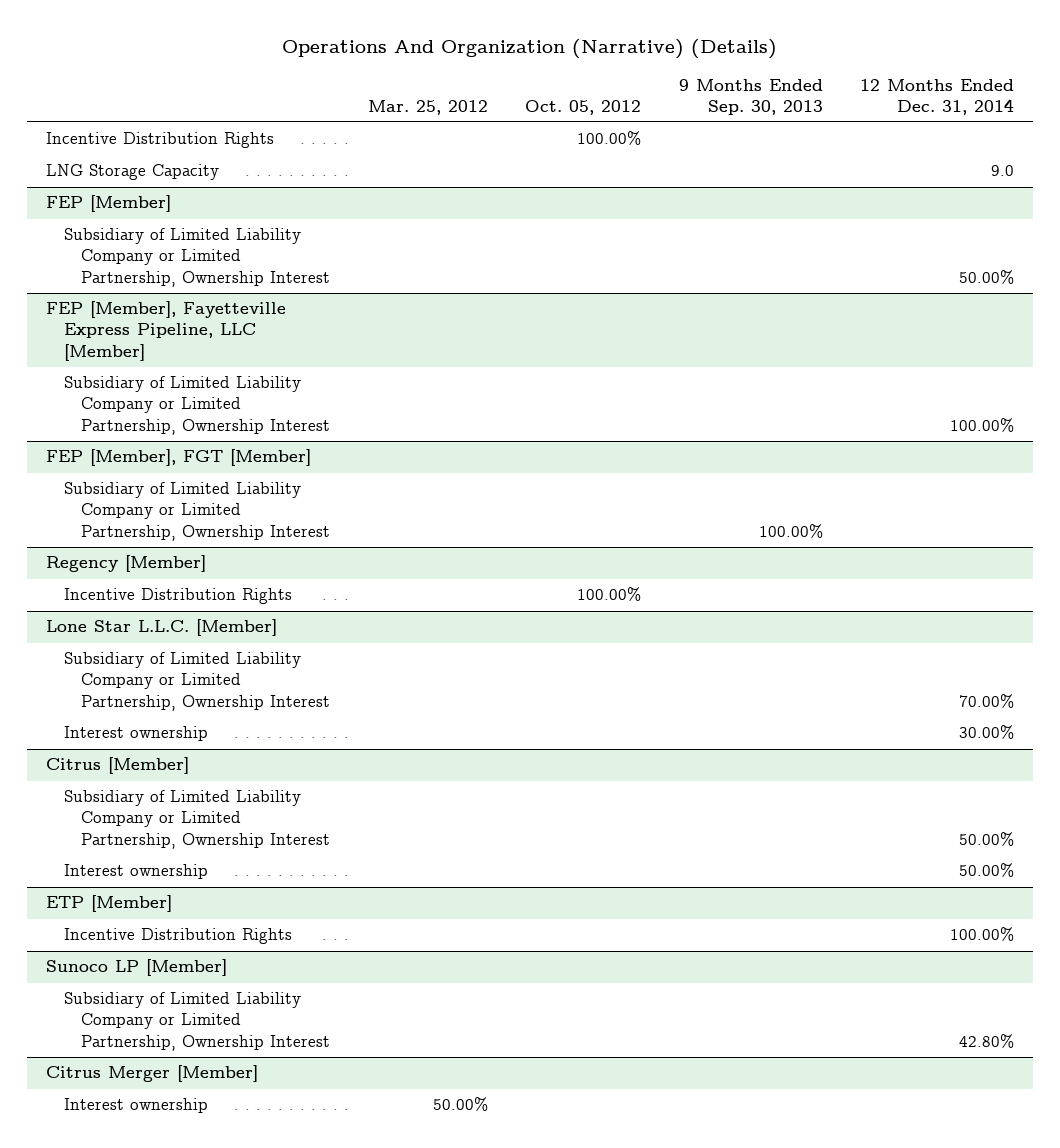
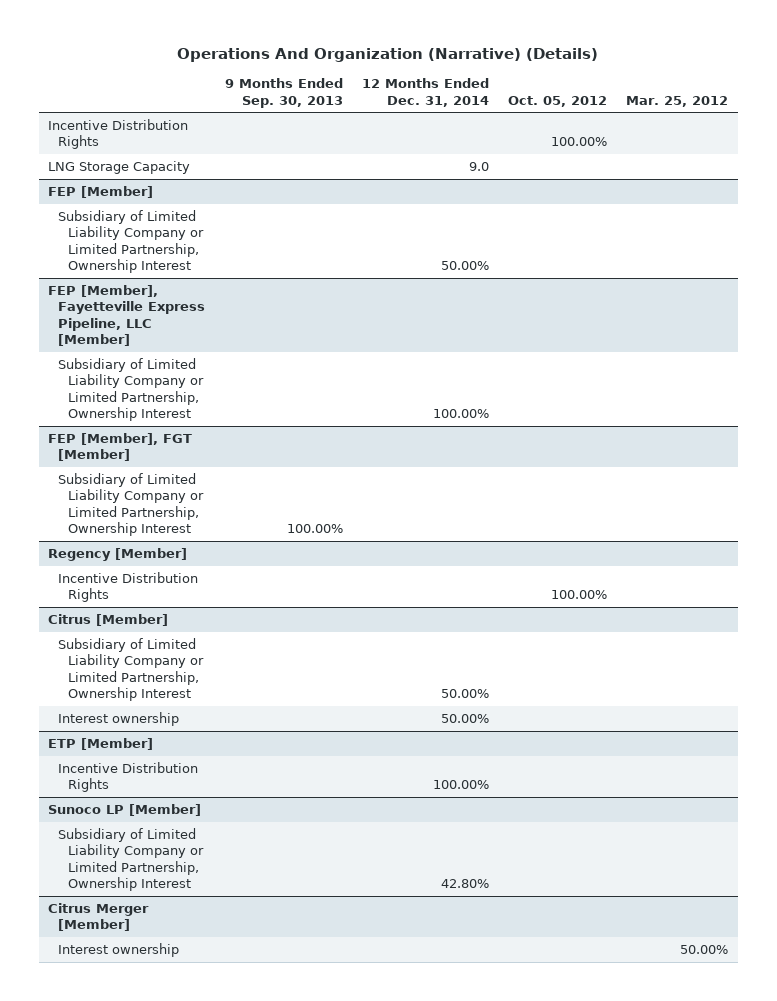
[46,619,278,637] Lone Star L.L.C. [Member] -> none
[63,652,331,711] Subsidiary of Limited Liability Company or Limited Partnership, Ownership Interest -> none
[63,726,208,742] Interest ownership -> none

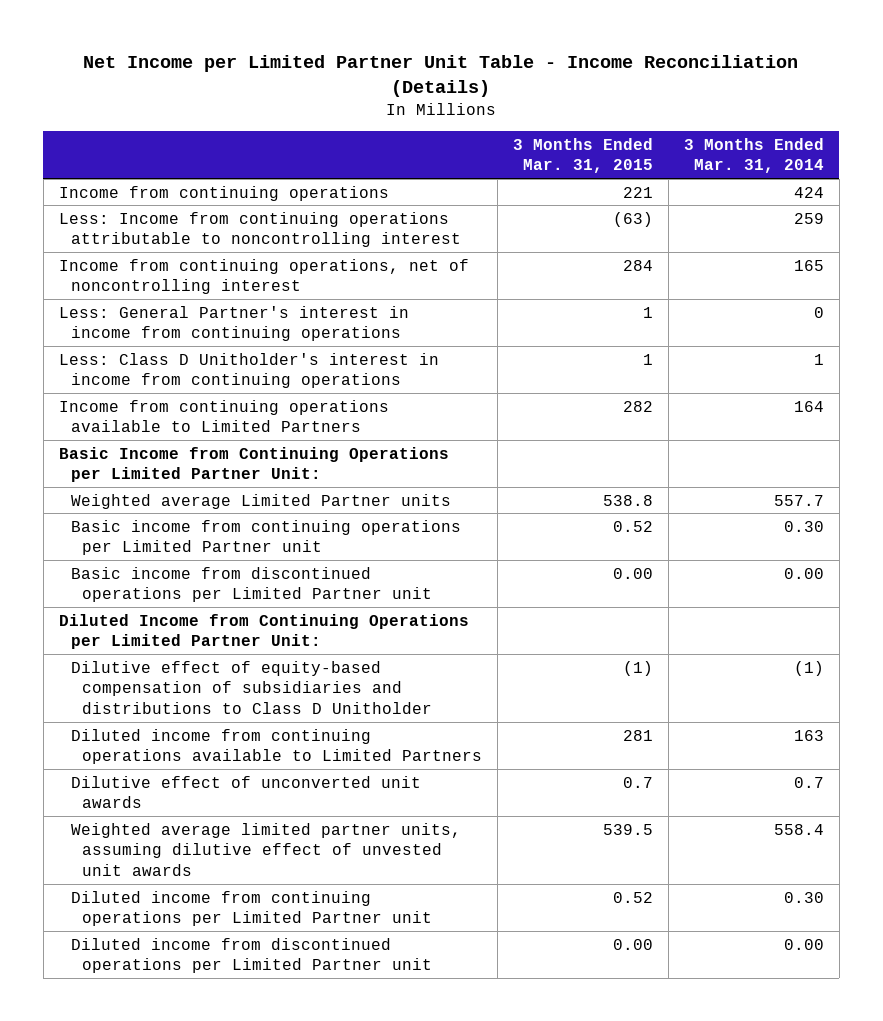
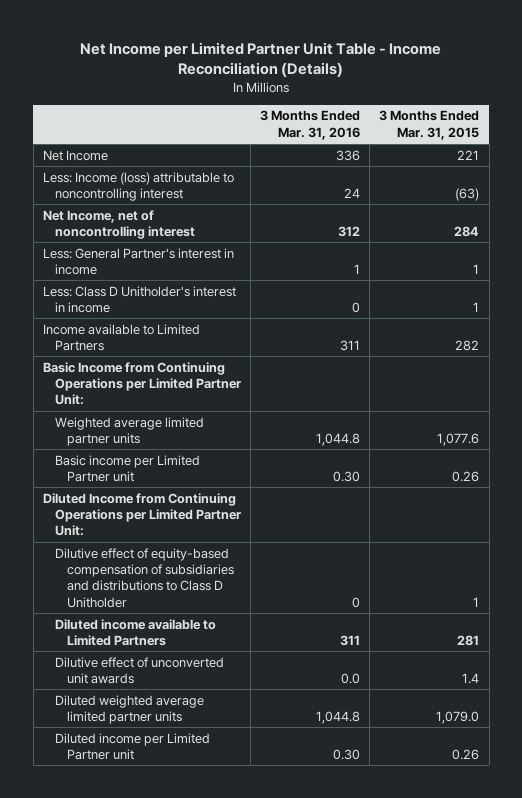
[684,137,825,174] 3 Months Ended Mar. 31, 2014 -> none
none -> [260,110,361,140] 3 Months Ended Mar. 31, 2016
[58,185,389,201] Income from continuing operations -> [43,149,109,161] Net Income
[58,211,461,248] Less: Income from continuing operations attributable to noncontrolling interest -> [43,171,235,202] Less: Income (loss) attributable to noncontrolling interest
[58,258,469,295] Income from continuing operations, net of noncontrolling interest -> [43,209,195,240] Net Income, net of noncontrolling interest
[58,305,409,342] Less: General Partner's interest in income from continuing operations -> [43,247,235,276] Less: General Partner's interest in income
[58,352,439,389] Less: Class D Unitholder's interest in income from continuing operations -> [43,285,237,314] Less: Class D Unitholder's interest in income
[58,399,389,433] Income from continuing operations available to Limited Partners -> [43,323,201,352] Income available to Limited Partners
[70,566,433,603] Basic income from discontinued operations per Limited Partner unit -> none
[70,493,451,509] Weighted average Limited Partner units -> [54,416,204,447] Weighted average limited partner units
[603,494,654,506] 538.8 -> [437,433,480,447] 1,077.6
[70,519,461,556] Basic income from continuing operations per Limited Partner unit -> [54,454,200,483] Basic income per Limited Partner unit
[613,520,654,532] 0.52 -> [452,471,480,483] 0.26
[70,937,433,974] Diluted income from discontinued operations per Limited Partner unit -> none
[623,660,654,676] (1) -> [473,596,480,607] 1
[70,728,483,765] Diluted income from continuing operations available to Limited Partners -> [54,618,216,647] Diluted income available to Limited Partners
[623,776,654,788] 0.7 -> [462,673,480,685] 1.4
[70,822,461,876] Weighted average limited partner units, assuming dilutive effect of unvested unit awards -> [54,694,204,725] Diluted weighted average limited partner units
[603,823,654,835] 539.5 -> [436,711,480,725] 1,079.0
[70,890,433,927] Diluted income from continuing operations per Limited Partner unit -> [54,732,210,761] Diluted income per Limited Partner unit
[613,891,654,903] 0.52 -> [452,749,480,761] 0.26

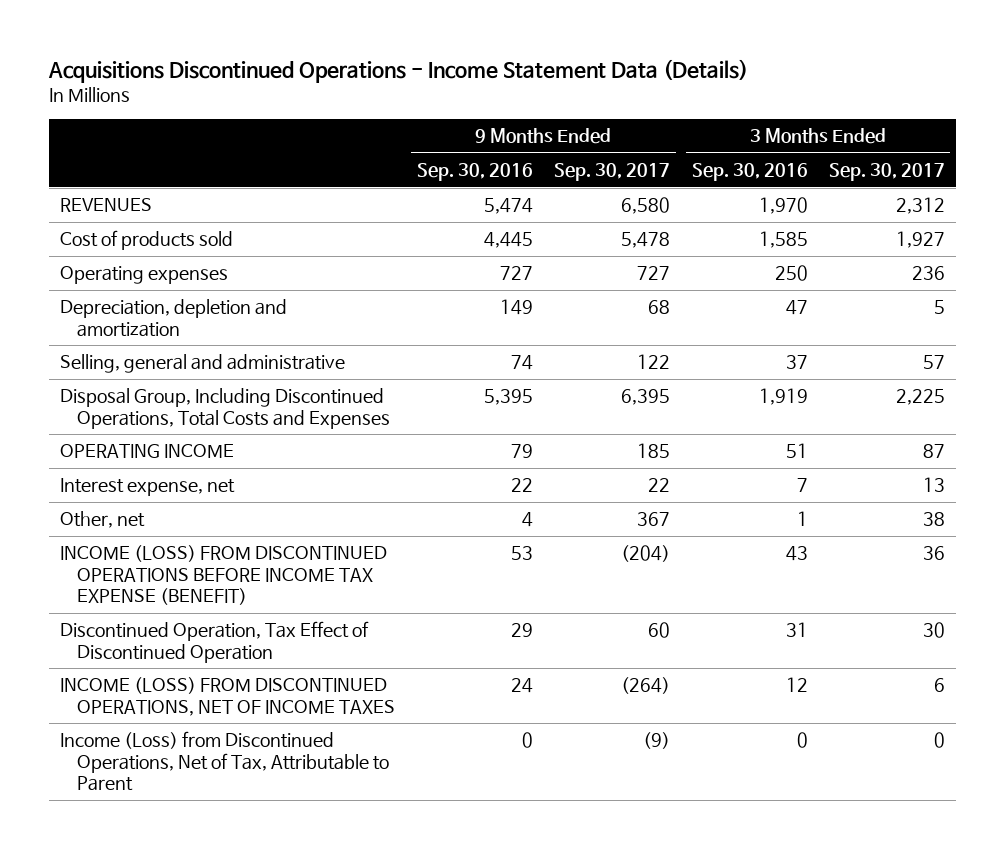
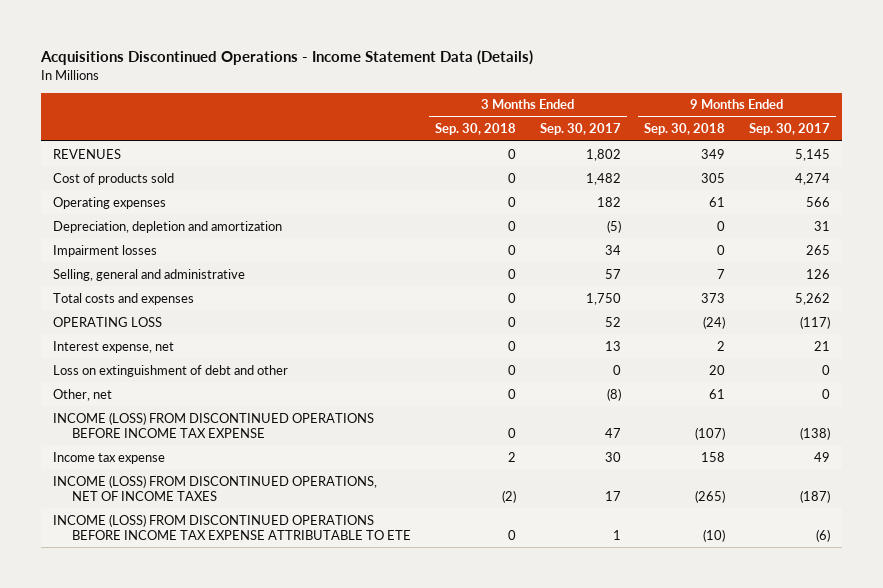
[416,163,533,182] Sep. 30, 2016 -> none
[691,163,808,182] Sep. 30, 2016 -> none
none -> [435,123,517,136] Sep. 30, 2018
none -> [644,123,726,136] Sep. 30, 2018
[59,621,369,663] Discontinued Operation, Tax Effect of Discontinued Operation -> none
[621,197,671,215] 6,580 -> [794,148,830,161] 5,145
[896,197,946,215] 2,312 -> [585,148,621,161] 1,802
[621,232,671,249] 5,478 -> [794,172,830,185] 4,274
[896,231,946,249] 1,927 -> [585,172,621,185] 1,482
[637,266,671,281] 727 -> [805,196,830,207] 566
[912,266,946,281] 236 -> [596,196,621,207] 182
[648,300,671,315] 68 -> [813,220,830,231] 31
[934,300,946,315] 5 -> [606,219,621,233] (5)
none -> [53,244,158,257] Impairment losses
[637,354,671,370] 122 -> [805,268,830,279] 126
[59,388,391,429] Disposal Group, Including Discontinued Operations, Total Costs and Expenses -> [53,292,195,305] Total costs and expenses
[621,389,671,406] 6,395 -> [794,292,830,305] 5,262
[896,389,946,406] 2,225 -> [585,292,621,305] 1,750
[59,444,234,459] OPERATING INCOME -> [53,316,163,327] OPERATING LOSS
[637,443,671,459] 185 -> [799,315,830,329] (117)
[923,444,946,459] 87 -> [604,316,621,327] 52
[648,478,671,493] 22 -> [813,340,830,351] 21
none -> [53,364,289,377] Loss on extinguishment of debt and other
[637,512,671,527] 367 -> [821,388,830,399] 0
[923,512,946,527] 38 -> [606,387,621,401] (8)
[59,545,387,606] INCOME (LOSS) FROM DISCONTINUED OPERATIONS BEFORE INCOME TAX EXPENSE (BENEFIT) -> [53,411,375,439] INCOME (LOSS) FROM DISCONTINUED OPERATIONS BEFORE INCOME TAX EXPENSE
[621,545,671,563] (204) -> [799,427,830,441] (138)
[923,546,946,561] 36 -> [604,428,621,439] 47
none -> [53,451,166,464] Income tax expense
[621,677,671,695] (264) -> [799,490,830,504] (187)
[934,678,946,693] 6 -> [604,491,621,502] 17
[59,731,390,792] Income (Loss) from Discontinued Operations, Net of Tax, Attributable to Parent -> [53,513,412,541] INCOME (LOSS) FROM DISCONTINUED OPERATIONS BEFORE INCOME TAX EXPENSE ATTRIBUTABLE TO ETE
[643,732,671,750] (9) -> [815,529,830,543] (6)
[934,732,946,749] 0 -> [612,530,621,541] 1

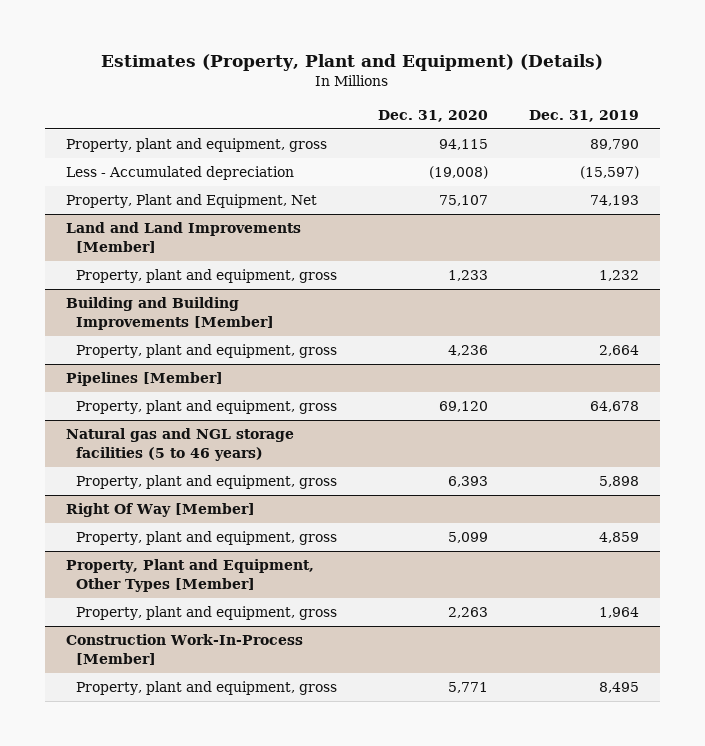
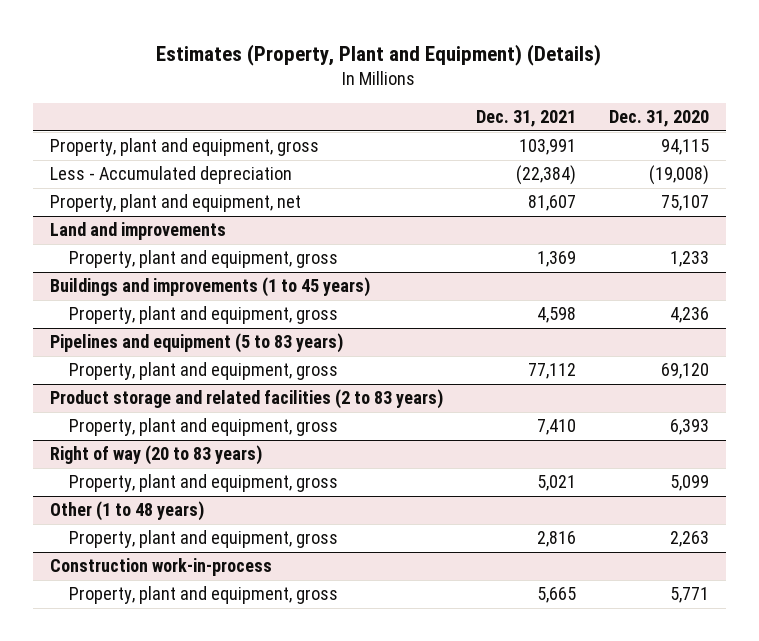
[529,109,640,122] Dec. 31, 2019 -> none
none -> [475,110,576,128] Dec. 31, 2021
[65,194,317,209] Property, Plant and Equipment, Net -> [49,194,301,213] Property, plant and equipment, net
[65,222,301,253] Land and Land Improvements [Member] -> [49,222,226,241] Land and improvements
[65,297,275,330] Building and Building Improvements [Member] -> [49,277,370,298] Buildings and improvements (1 to 45 years)
[65,372,223,387] Pipelines [Member] -> [49,333,343,354] Pipelines and equipment (5 to 83 years)
[65,428,294,461] Natural gas and NGL storage facilities (5 to 46 years) -> [49,389,443,410] Product storage and related facilities (2 to 83 years)
[65,503,255,518] Right Of Way [Member] -> [49,445,262,466] Right of way (20 to 83 years)
[65,559,314,592] Property, Plant and Equipment, Other Types [Member] -> [49,501,204,522] Other (1 to 48 years)
[65,634,303,665] Construction Work-In-Process [Member] -> [49,558,272,577] Construction work-in-process

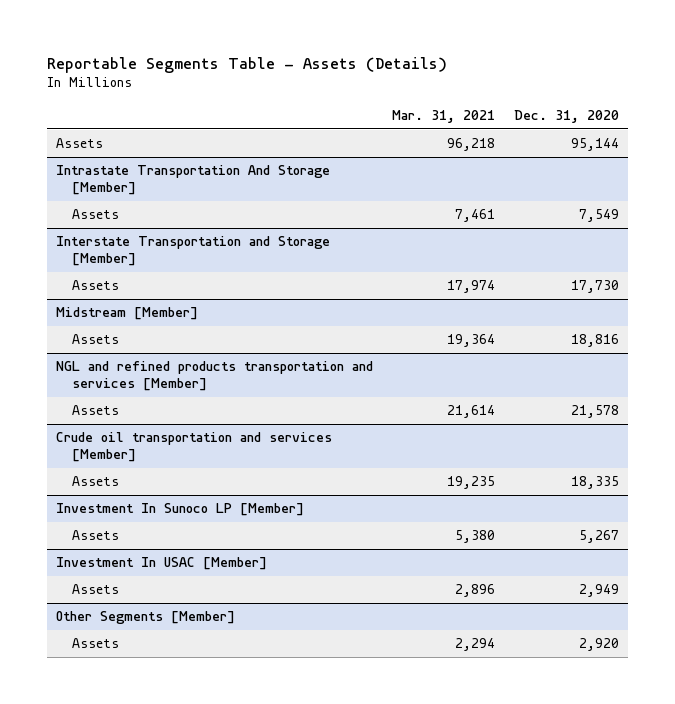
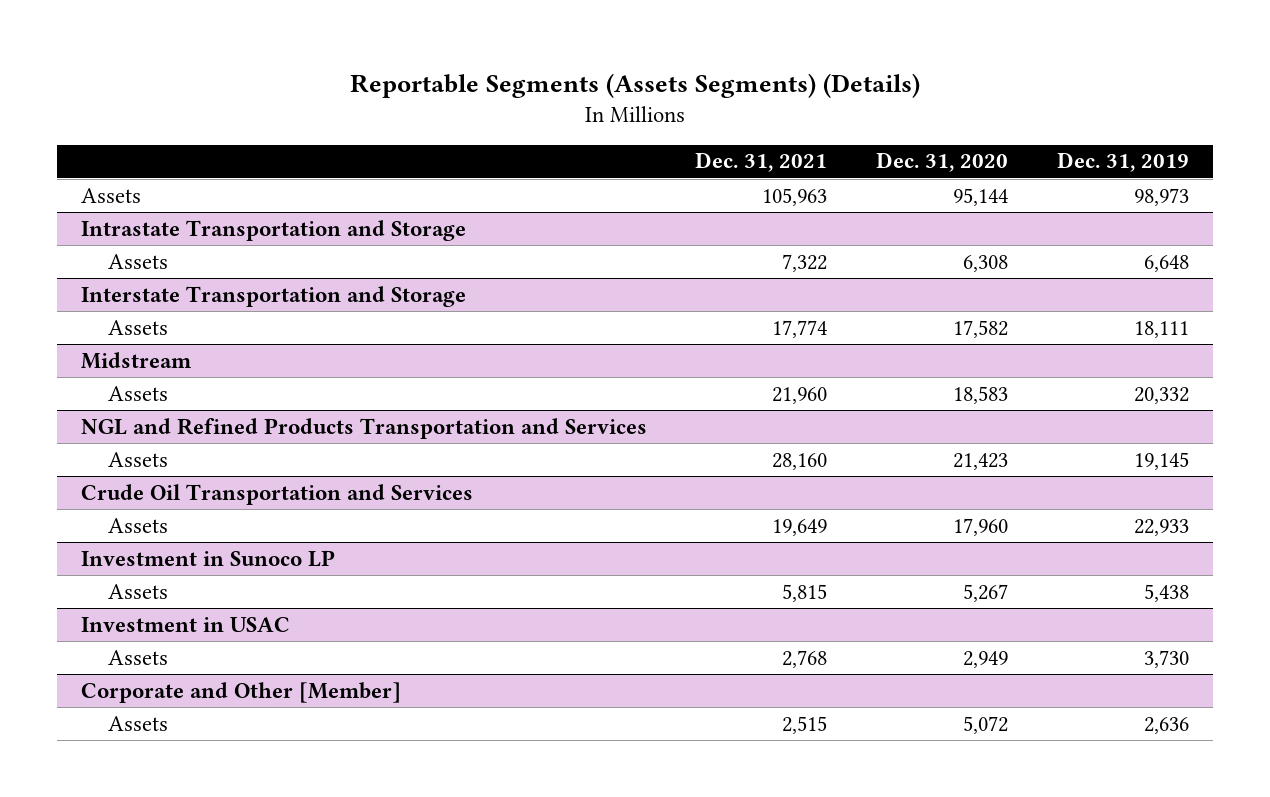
[46,56,447,73] Reportable Segments Table - Assets (Details) -> [349,72,920,98] Reportable Segments (Assets Segments) (Details)
[392,109,496,123] Mar. 31, 2021 -> none
none -> [695,152,828,173] Dec. 31, 2021
none -> [1056,152,1189,173] Dec. 31, 2019
[56,165,331,195] Intrastate Transportation And Storage [Member] -> [80,219,466,241] Intrastate Transportation and Storage
[578,209,619,223] 7,549 -> [963,254,1009,272] 6,308
[56,236,331,266] Interstate Transportation and Storage [Member] -> [80,285,466,307] Interstate Transportation and Storage
[570,280,619,294] 17,730 -> [953,319,1009,338] 17,582
[56,307,199,321] Midstream [Member] -> [80,351,192,369] Midstream
[570,334,619,348] 18,816 -> [953,385,1009,404] 18,583
[56,361,374,391] NGL and refined products transportation and services [Member] -> [80,417,647,439] NGL and Refined Products Transportation and Services
[570,405,619,419] 21,578 -> [953,452,1009,470] 21,423
[56,432,333,462] Crude oil transportation and services [Member] -> [80,483,473,505] Crude Oil Transportation and Services
[570,476,619,490] 18,335 -> [953,517,1009,536] 17,960
[56,503,305,517] Investment In Sunoco LP [Member] -> [80,549,335,567] Investment in Sunoco LP
[56,557,268,571] Investment In USAC [Member] -> [80,616,290,632] Investment in USAC
[56,611,236,625] Other Segments [Member] -> none
none -> [80,681,401,703] Corporate and Other [Member]
[578,638,619,652] 2,920 -> [963,715,1009,734] 5,072

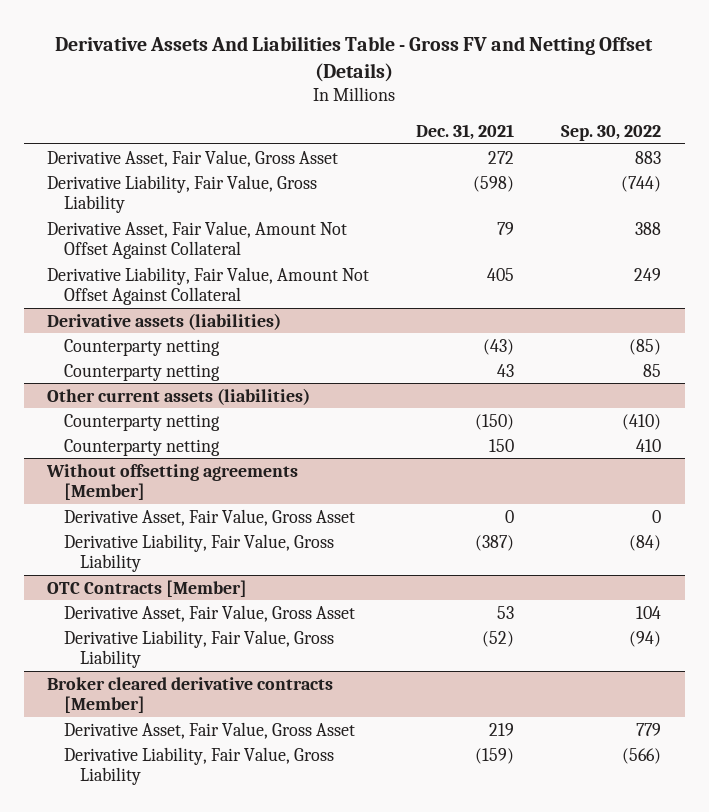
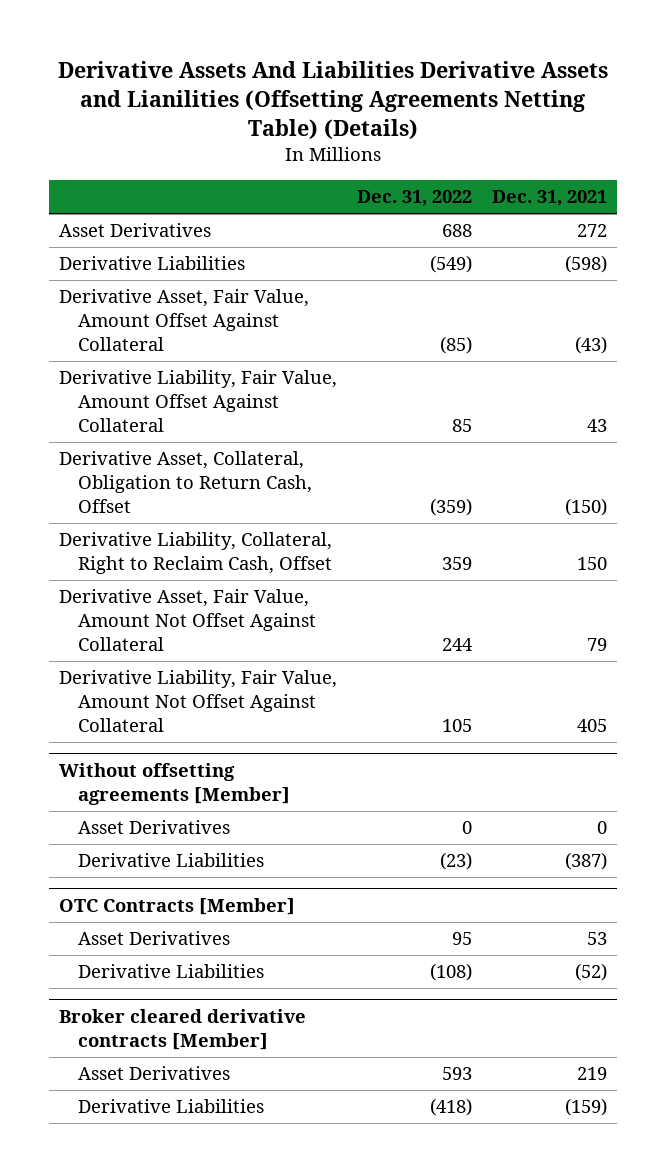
[55,35,654,82] Derivative Assets And Liabilities Table - Gross FV and Netting Offset (Details) -> [58,60,609,139] Derivative Assets And Liabilities Derivative Assets and Lianilities (Offsetting Agreements Netting Table) (Details)
[561,125,662,142] Sep. 30, 2022 -> none
none -> [357,190,473,207] Dec. 31, 2022
[47,149,339,167] Derivative Asset, Fair Value, Gross Asset -> [59,223,212,238] Asset Derivatives
[47,174,318,213] Derivative Liability, Fair Value, Gross Liability -> [59,256,246,271] Derivative Liabilities
none -> [59,289,310,351] Derivative Asset, Fair Value, Amount Offset Against Collateral
none -> [59,370,338,432] Derivative Liability, Fair Value, Amount Offset Against Collateral
none -> [59,451,312,513] Derivative Asset, Collateral, Obligation to Return Cash, Offset
none -> [59,532,333,575] Derivative Liability, Collateral, Right to Reclaim Cash, Offset
[47,312,282,330] Derivative assets (liabilities) -> none
[63,338,220,356] Counterparty netting -> none
[63,363,220,381] Counterparty netting -> none
[47,387,311,405] Other current assets (liabilities) -> none
[63,413,220,431] Counterparty netting -> none
[63,438,220,456] Counterparty netting -> none
[63,508,355,526] Derivative Asset, Fair Value, Gross Asset -> [77,820,230,835] Asset Derivatives
[63,533,334,572] Derivative Liability, Fair Value, Gross Liability -> [77,853,264,868] Derivative Liabilities
[63,604,355,622] Derivative Asset, Fair Value, Gross Asset -> [77,931,230,946] Asset Derivatives
[63,629,334,668] Derivative Liability, Fair Value, Gross Liability -> [77,964,264,979] Derivative Liabilities
[63,721,355,739] Derivative Asset, Fair Value, Gross Asset -> [77,1066,230,1081] Asset Derivatives
[63,746,334,785] Derivative Liability, Fair Value, Gross Liability -> [77,1099,264,1114] Derivative Liabilities

